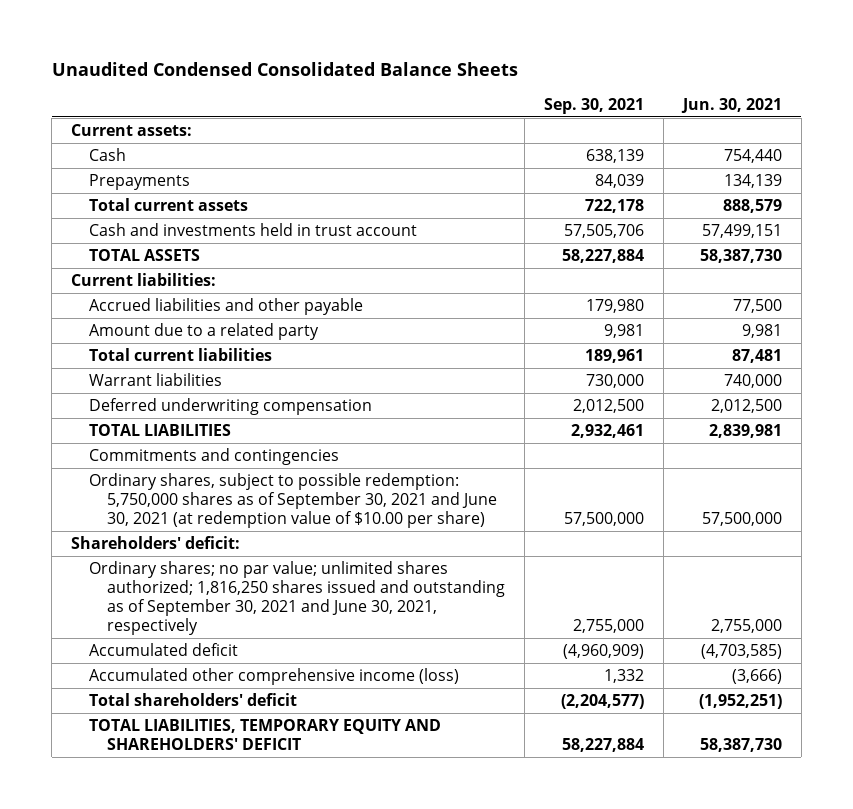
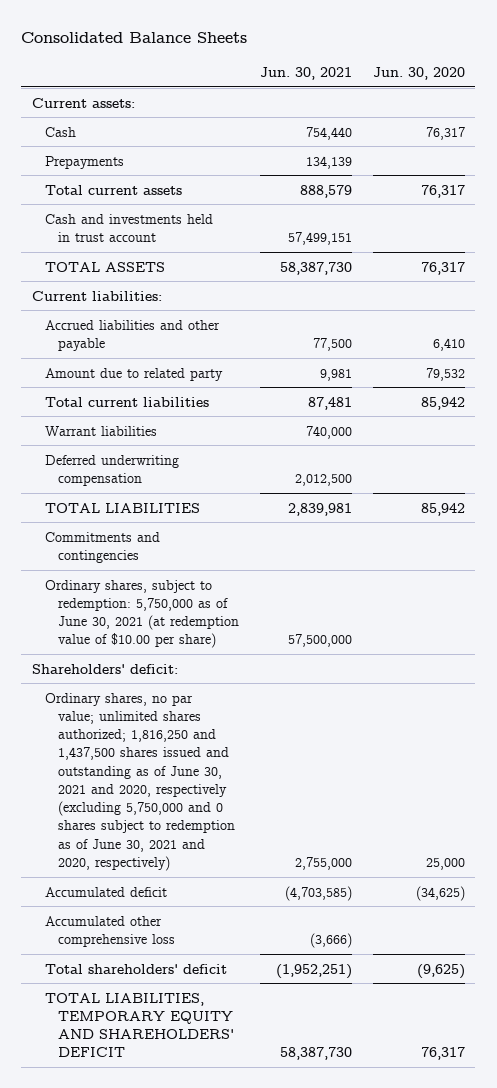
[51,62,518,77] Unaudited Condensed Consolidated Balance Sheets -> [21,32,248,44] Consolidated Balance Sheets
[543,97,644,114] Sep. 30, 2021 -> none
none -> [372,66,465,80] Jun. 30, 2020
[88,323,319,341] Amount due to a related party -> [44,367,223,381] Amount due to related party
[88,473,497,529] Ordinary shares, subject to possible redemption: 5,750,000 shares as of September 30, 2021 and June 30, 2021 (at redemption value of $10.00 per share) -> [44,579,240,649] Ordinary shares, subject to redemption: 5,750,000 as of June 30, 2021 (at redemption value of $10.00 per share)
[88,561,505,636] Ordinary shares; no par value; unlimited shares authorized; 1,816,250 shares issued and outstanding as of September 30, 2021 and June 30, 2021, respectively -> [44,692,236,871] Ordinary shares, no par value; unlimited shares authorized; 1,816,250 and 1,437,500 shares issued and outstanding as of June 30, 2021 and 2020, respectively (excluding 5,750,000 and 0 shares subject to redemption as of June 30, 2021 and 2020, respectively)
[88,668,459,686] Accumulated other comprehensive income (loss) -> [44,915,176,947] Accumulated other comprehensive loss

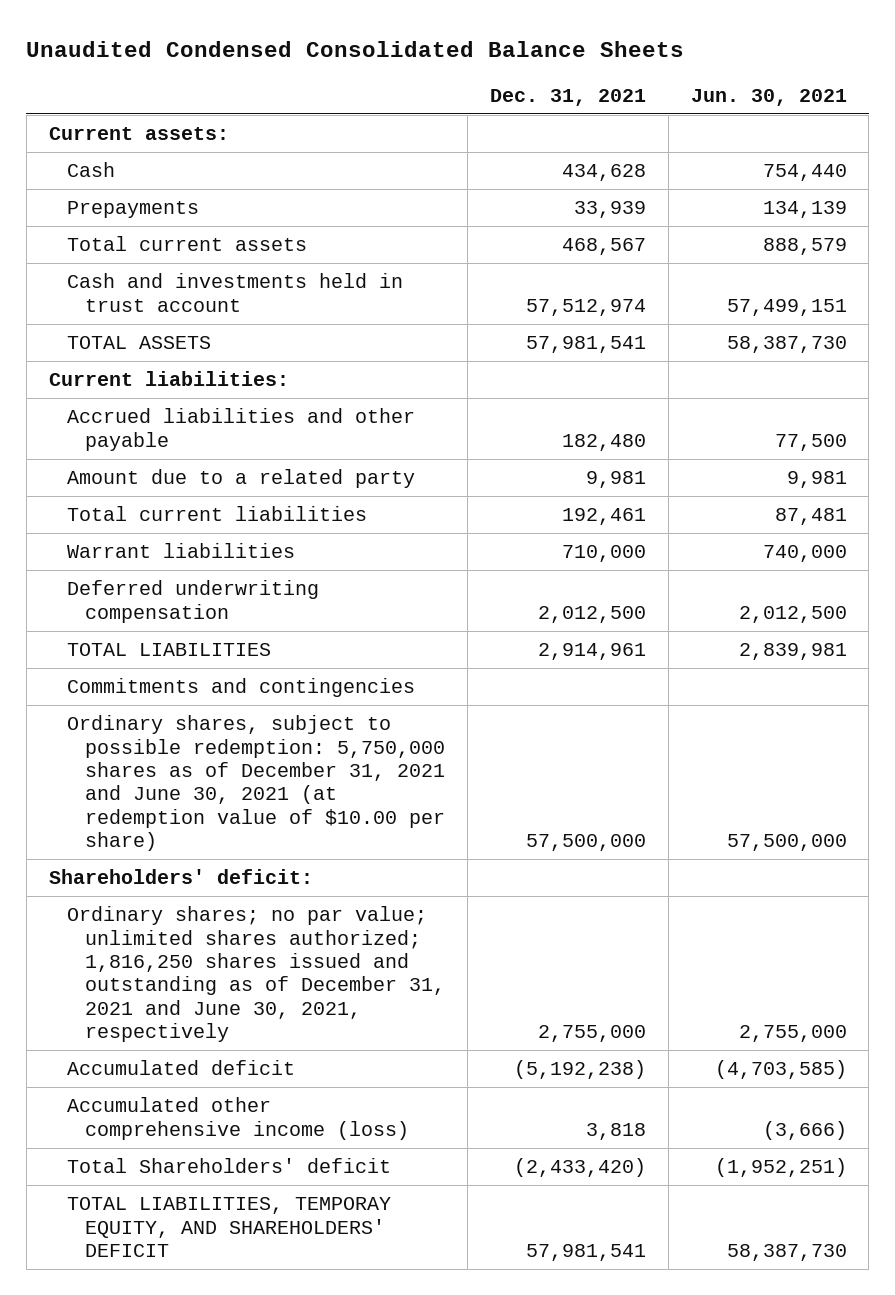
[21,32,248,44] Consolidated Balance Sheets -> [26,40,685,57] Unaudited Condensed Consolidated Balance Sheets
[372,66,465,80] Jun. 30, 2020 -> none
none -> [490,88,647,106] Dec. 31, 2021
[44,367,223,381] Amount due to related party -> [67,469,416,489] Amount due to a related party
[44,579,240,649] Ordinary shares, subject to redemption: 5,750,000 as of June 30, 2021 (at redemption value of $10.00 per share) -> [67,715,446,852] Ordinary shares, subject to possible redemption: 5,750,000 shares as of December 31, 2021 and June 30, 2021 (at redemption value of $10.00 per share)
[44,692,236,871] Ordinary shares, no par value; unlimited shares authorized; 1,816,250 and 1,437,500 shares issued and outstanding as of June 30, 2021 and 2020, respectively (excluding 5,750,000 and 0 shares subject to redemption as of June 30, 2021 and 2020, respectively) -> [67,906,446,1043] Ordinary shares; no par value; unlimited shares authorized; 1,816,250 shares issued and outstanding as of December 31, 2021 and June 30, 2021, respectively
[44,915,176,947] Accumulated other comprehensive loss -> [67,1097,410,1140] Accumulated other comprehensive income (loss)
[44,963,227,974] Total shareholders' deficit -> [67,1158,392,1174] Total Shareholders' deficit
[44,992,235,1058] TOTAL LIABILITIES, TEMPORARY EQUITY AND SHAREHOLDERS' DEFICIT -> [67,1197,392,1258] TOTAL LIABILITIES, TEMPORAY EQUITY, AND SHAREHOLDERS' DEFICIT

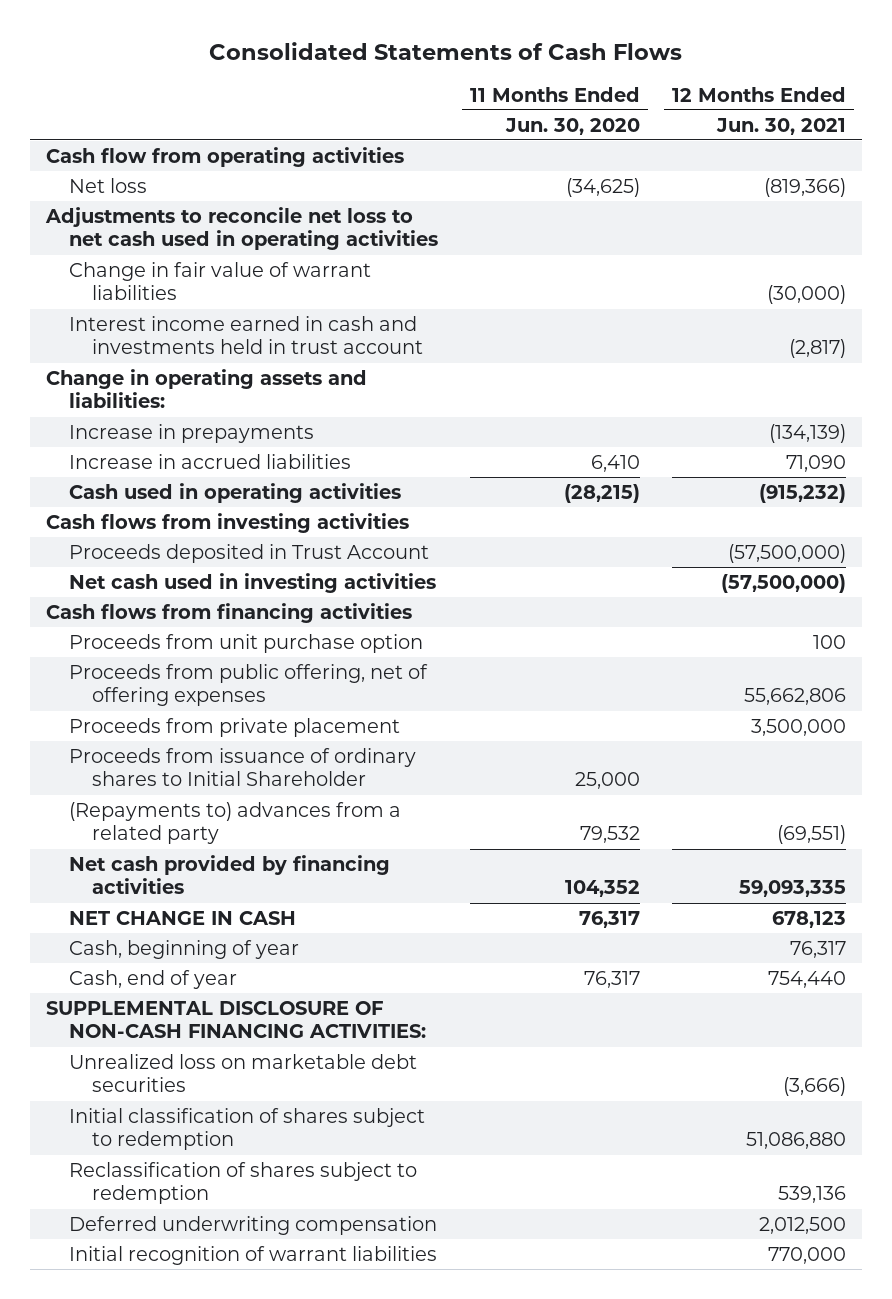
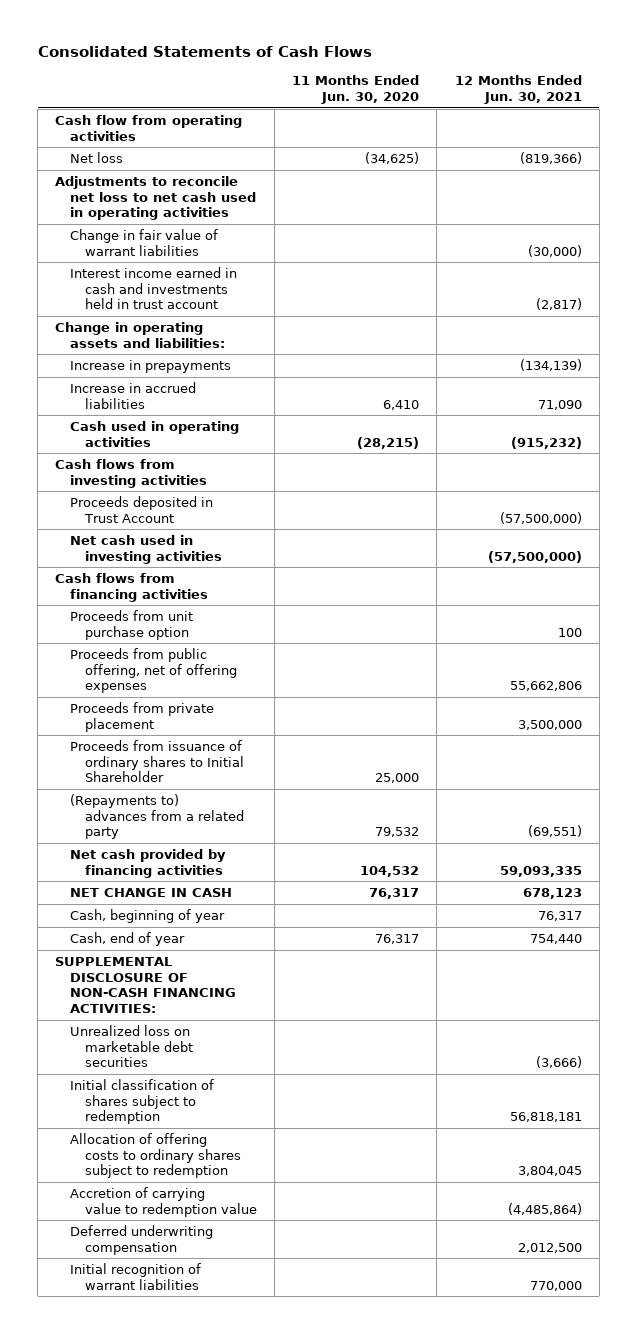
[564,880,640,898] 104,352 -> [360,865,420,877] 104,532
[746,1132,847,1150] 51,086,880 -> [509,1112,582,1123] 56,818,181
[68,1161,417,1205] Reclassification of shares subject to redemption -> [70,1132,241,1179] Allocation of offering costs to ordinary shares subject to redemption
[778,1186,847,1204] 539,136 -> [517,1166,582,1177] 3,804,045
none -> [70,1186,257,1217] Accretion of carrying value to redemption value

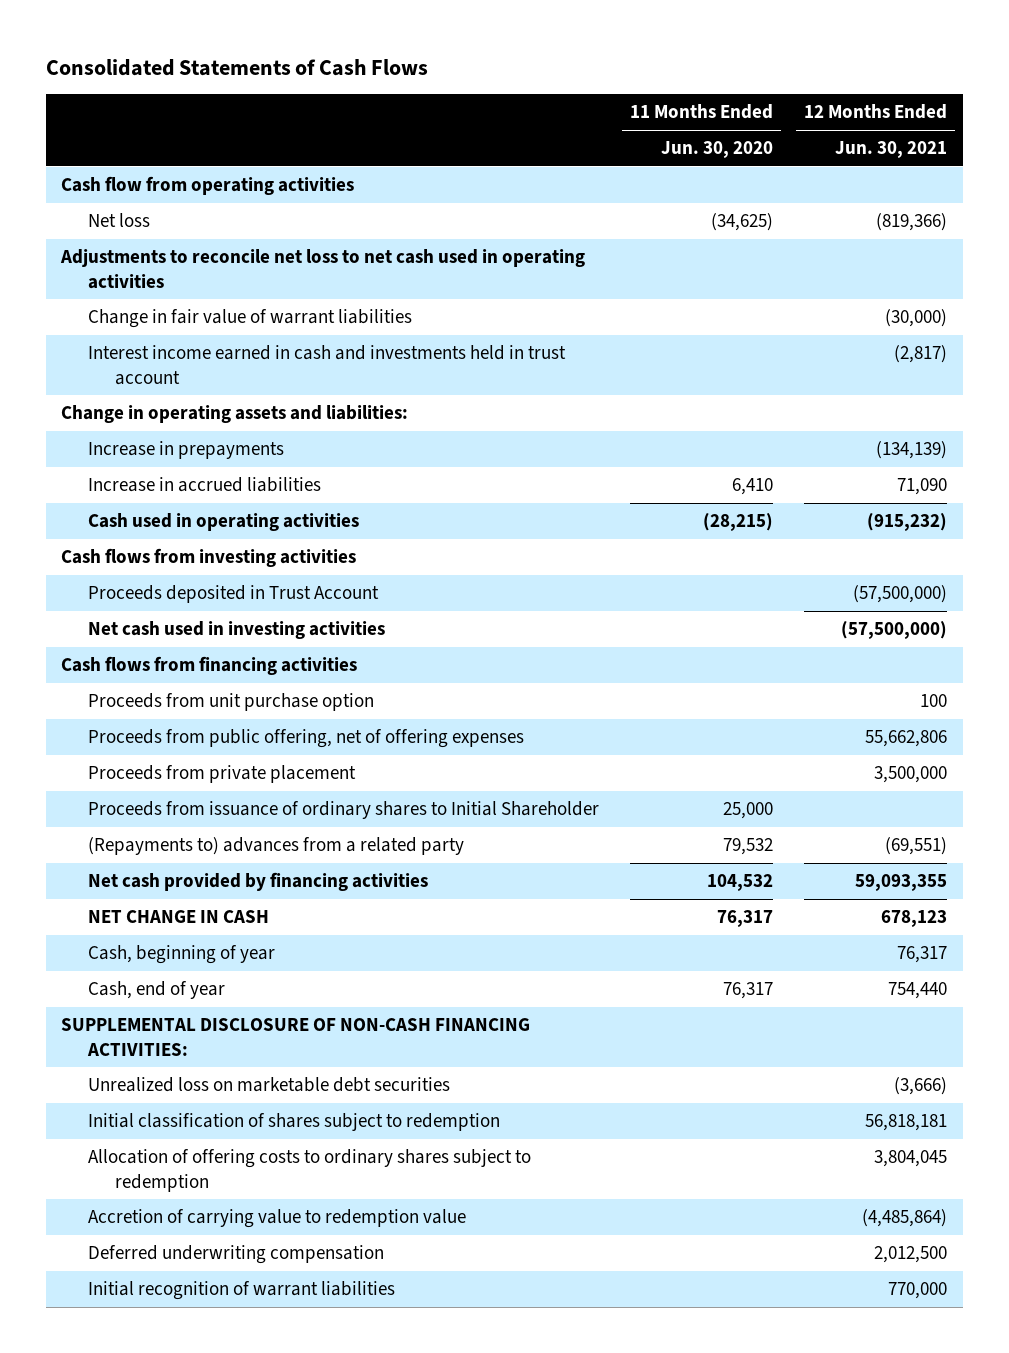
[499,865,582,877] 59,093,335 -> [855,874,948,892] 59,093,355

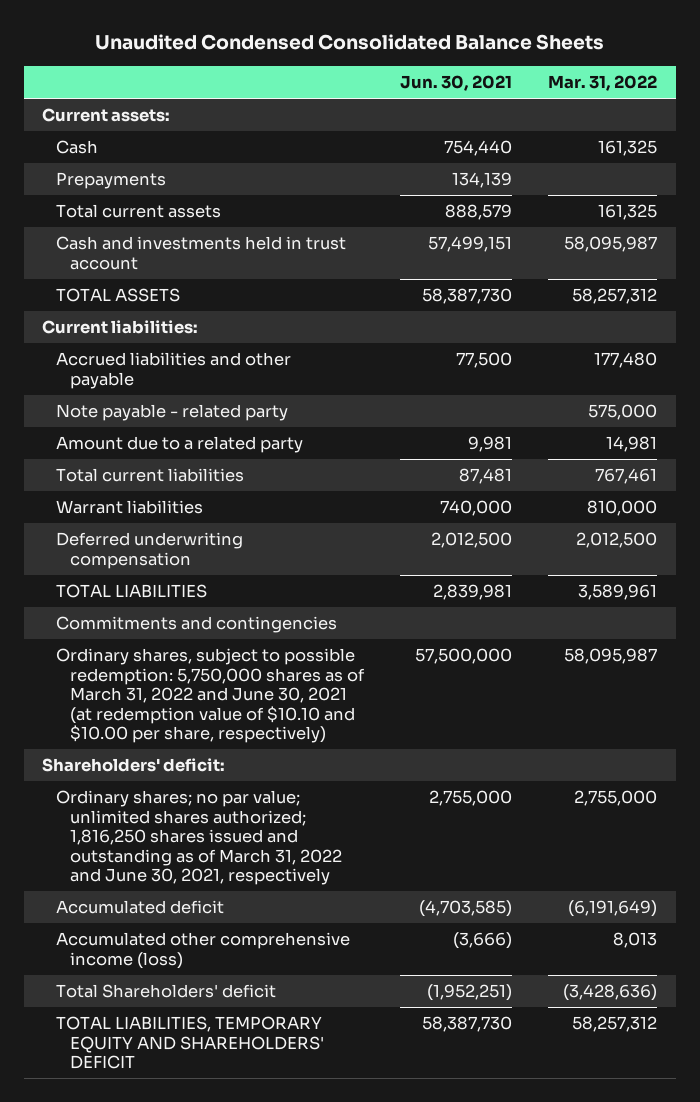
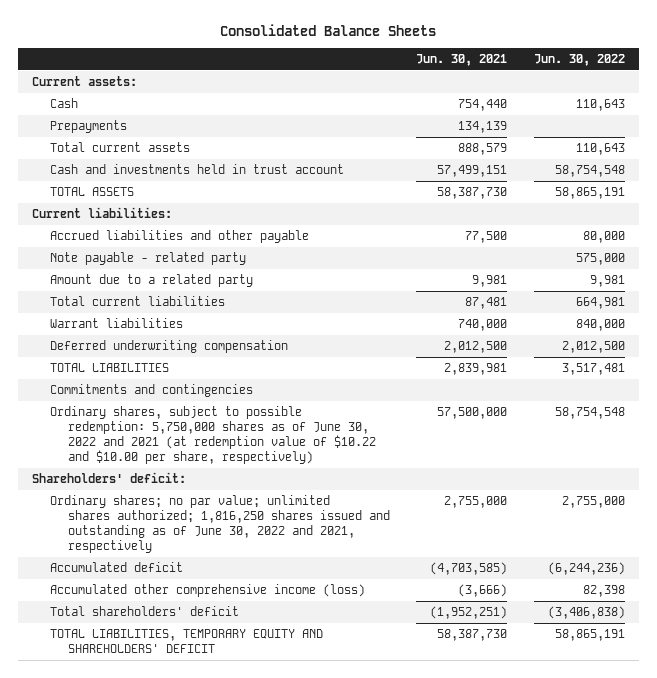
[94,34,604,51] Unaudited Condensed Consolidated Balance Sheets -> [220,24,437,37] Consolidated Balance Sheets
[548,75,658,92] Mar. 31, 2022 -> none
none -> [534,53,626,66] Jun. 30, 2022
[56,648,365,744] Ordinary shares, subject to possible redemption: 5,750,000 shares as of March 31, 2022 and June 30, 2021 (at redemption value of $10.10 and $10.00 per share, respectively) -> [49,406,376,464] Ordinary shares, subject to possible redemption: 5,750,000 shares as of June 30, 2022 and 2021 (at redemption value of $10.22 and $10.00 per share, respectively)
[56,790,342,886] Ordinary shares; no par value; unlimited shares authorized; 1,816,250 shares issued and outstanding as of March 31, 2022 and June 30, 2021, respectively -> [49,495,390,553] Ordinary shares; no par value; unlimited shares authorized; 1,816,250 shares issued and outstanding as of June 30, 2022 and 2021, respectively
[56,984,277,999] Total Shareholders' deficit -> [49,606,239,617] Total shareholders' deficit

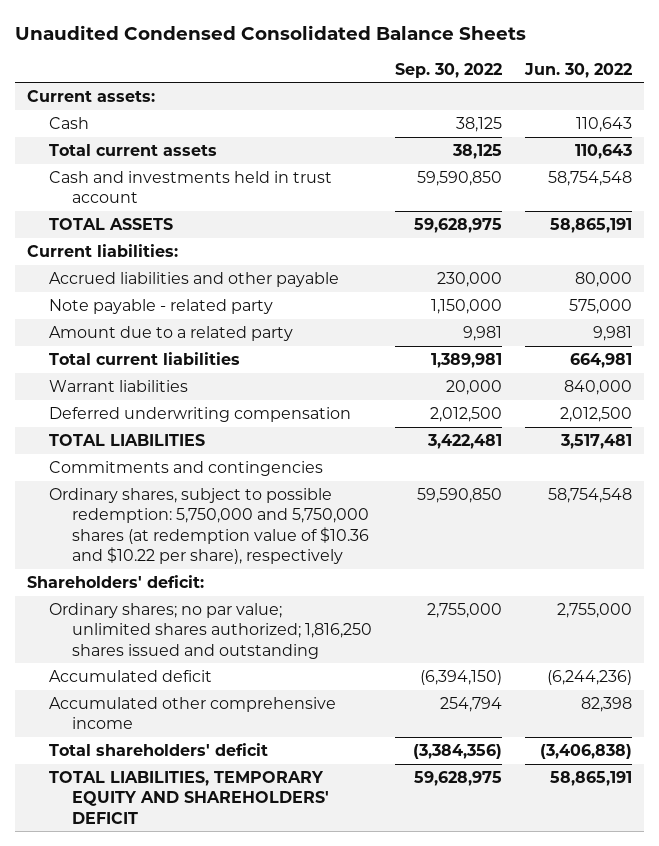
[220,24,437,37] Consolidated Balance Sheets -> [14,24,526,40] Unaudited Condensed Consolidated Balance Sheets
[416,53,508,66] Jun. 30, 2021 -> none
none -> [394,62,502,78] Sep. 30, 2022
[49,120,127,134] Prepayments -> none
[49,406,376,464] Ordinary shares, subject to possible redemption: 5,750,000 shares as of June 30, 2022 and 2021 (at redemption value of $10.22 and $10.00 per share, respectively) -> [49,487,369,564] Ordinary shares, subject to possible redemption: 5,750,000 and 5,750,000 shares (at redemption value of $10.36 and $10.22 per share), respectively
[49,495,390,553] Ordinary shares; no par value; unlimited shares authorized; 1,816,250 shares issued and outstanding as of June 30, 2022 and 2021, respectively -> [49,602,372,659] Ordinary shares; no par value; unlimited shares authorized; 1,816,250 shares issued and outstanding
[49,584,365,598] Accumulated other comprehensive income (loss) -> [49,696,337,730] Accumulated other comprehensive income

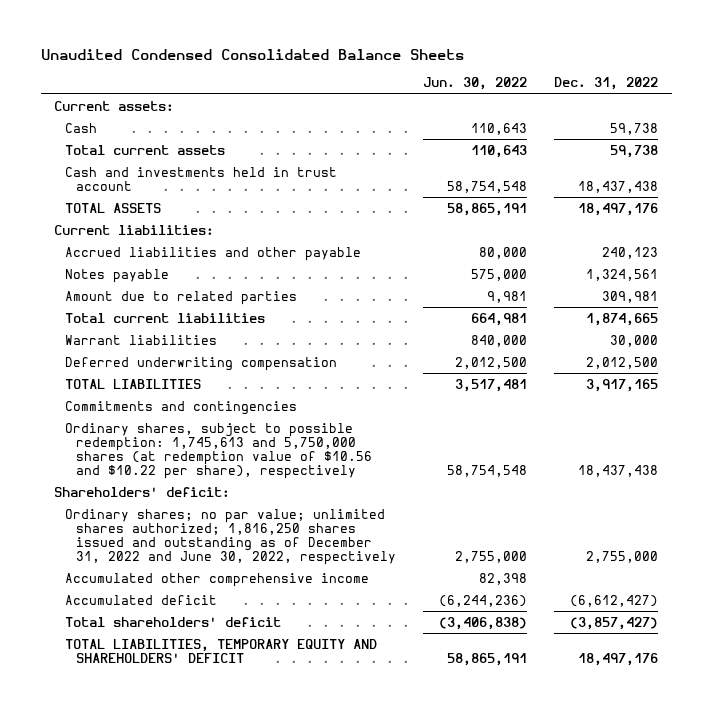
[394,62,502,78] Sep. 30, 2022 -> none
none -> [554,77,659,91] Dec. 31, 2022
[49,298,274,314] Note payable - related party -> [65,268,170,283] Notes payable
[49,325,294,341] Amount due to a related party -> [65,290,298,305] Amount due to related parties
[49,487,369,564] Ordinary shares, subject to possible redemption: 5,750,000 and 5,750,000 shares (at redemption value of $10.36 and $10.22 per share), respectively -> [65,422,372,480] Ordinary shares, subject to possible redemption: 1,745,613 and 5,750,000 shares (at redemption value of $10.56 and $10.22 per share), respectively
[49,602,372,659] Ordinary shares; no par value; unlimited shares authorized; 1,816,250 shares issued and outstanding -> [65,508,396,566] Ordinary shares; no par value; unlimited shares authorized; 1,816,250 shares issued and outstanding as of December 31, 2022 and June 30, 2022, respectively
[49,669,213,682] Accumulated deficit -> [65,594,218,605] Accumulated deficit

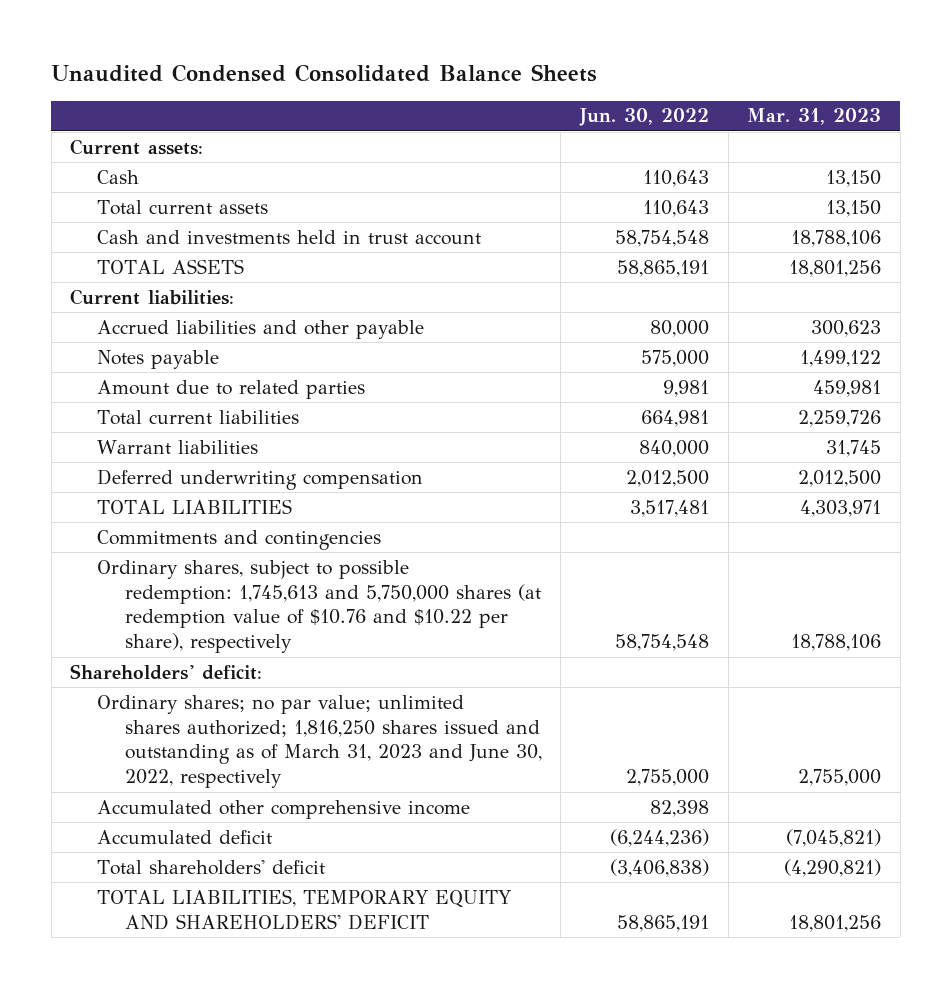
[554,77,659,91] Dec. 31, 2022 -> none
none -> [747,108,882,126] Mar. 31, 2023
[65,422,372,480] Ordinary shares, subject to possible redemption: 1,745,613 and 5,750,000 shares (at redemption value of $10.56 and $10.22 per share), respectively -> [97,559,541,654] Ordinary shares, subject to possible redemption: 1,745,613 and 5,750,000 shares (at redemption value of $10.76 and $10.22 per share), respectively
[65,508,396,566] Ordinary shares; no par value; unlimited shares authorized; 1,816,250 shares issued and outstanding as of December 31, 2022 and June 30, 2022, respectively -> [97,694,542,789] Ordinary shares; no par value; unlimited shares authorized; 1,816,250 shares issued and outstanding as of March 31, 2023 and June 30, 2022, respectively

